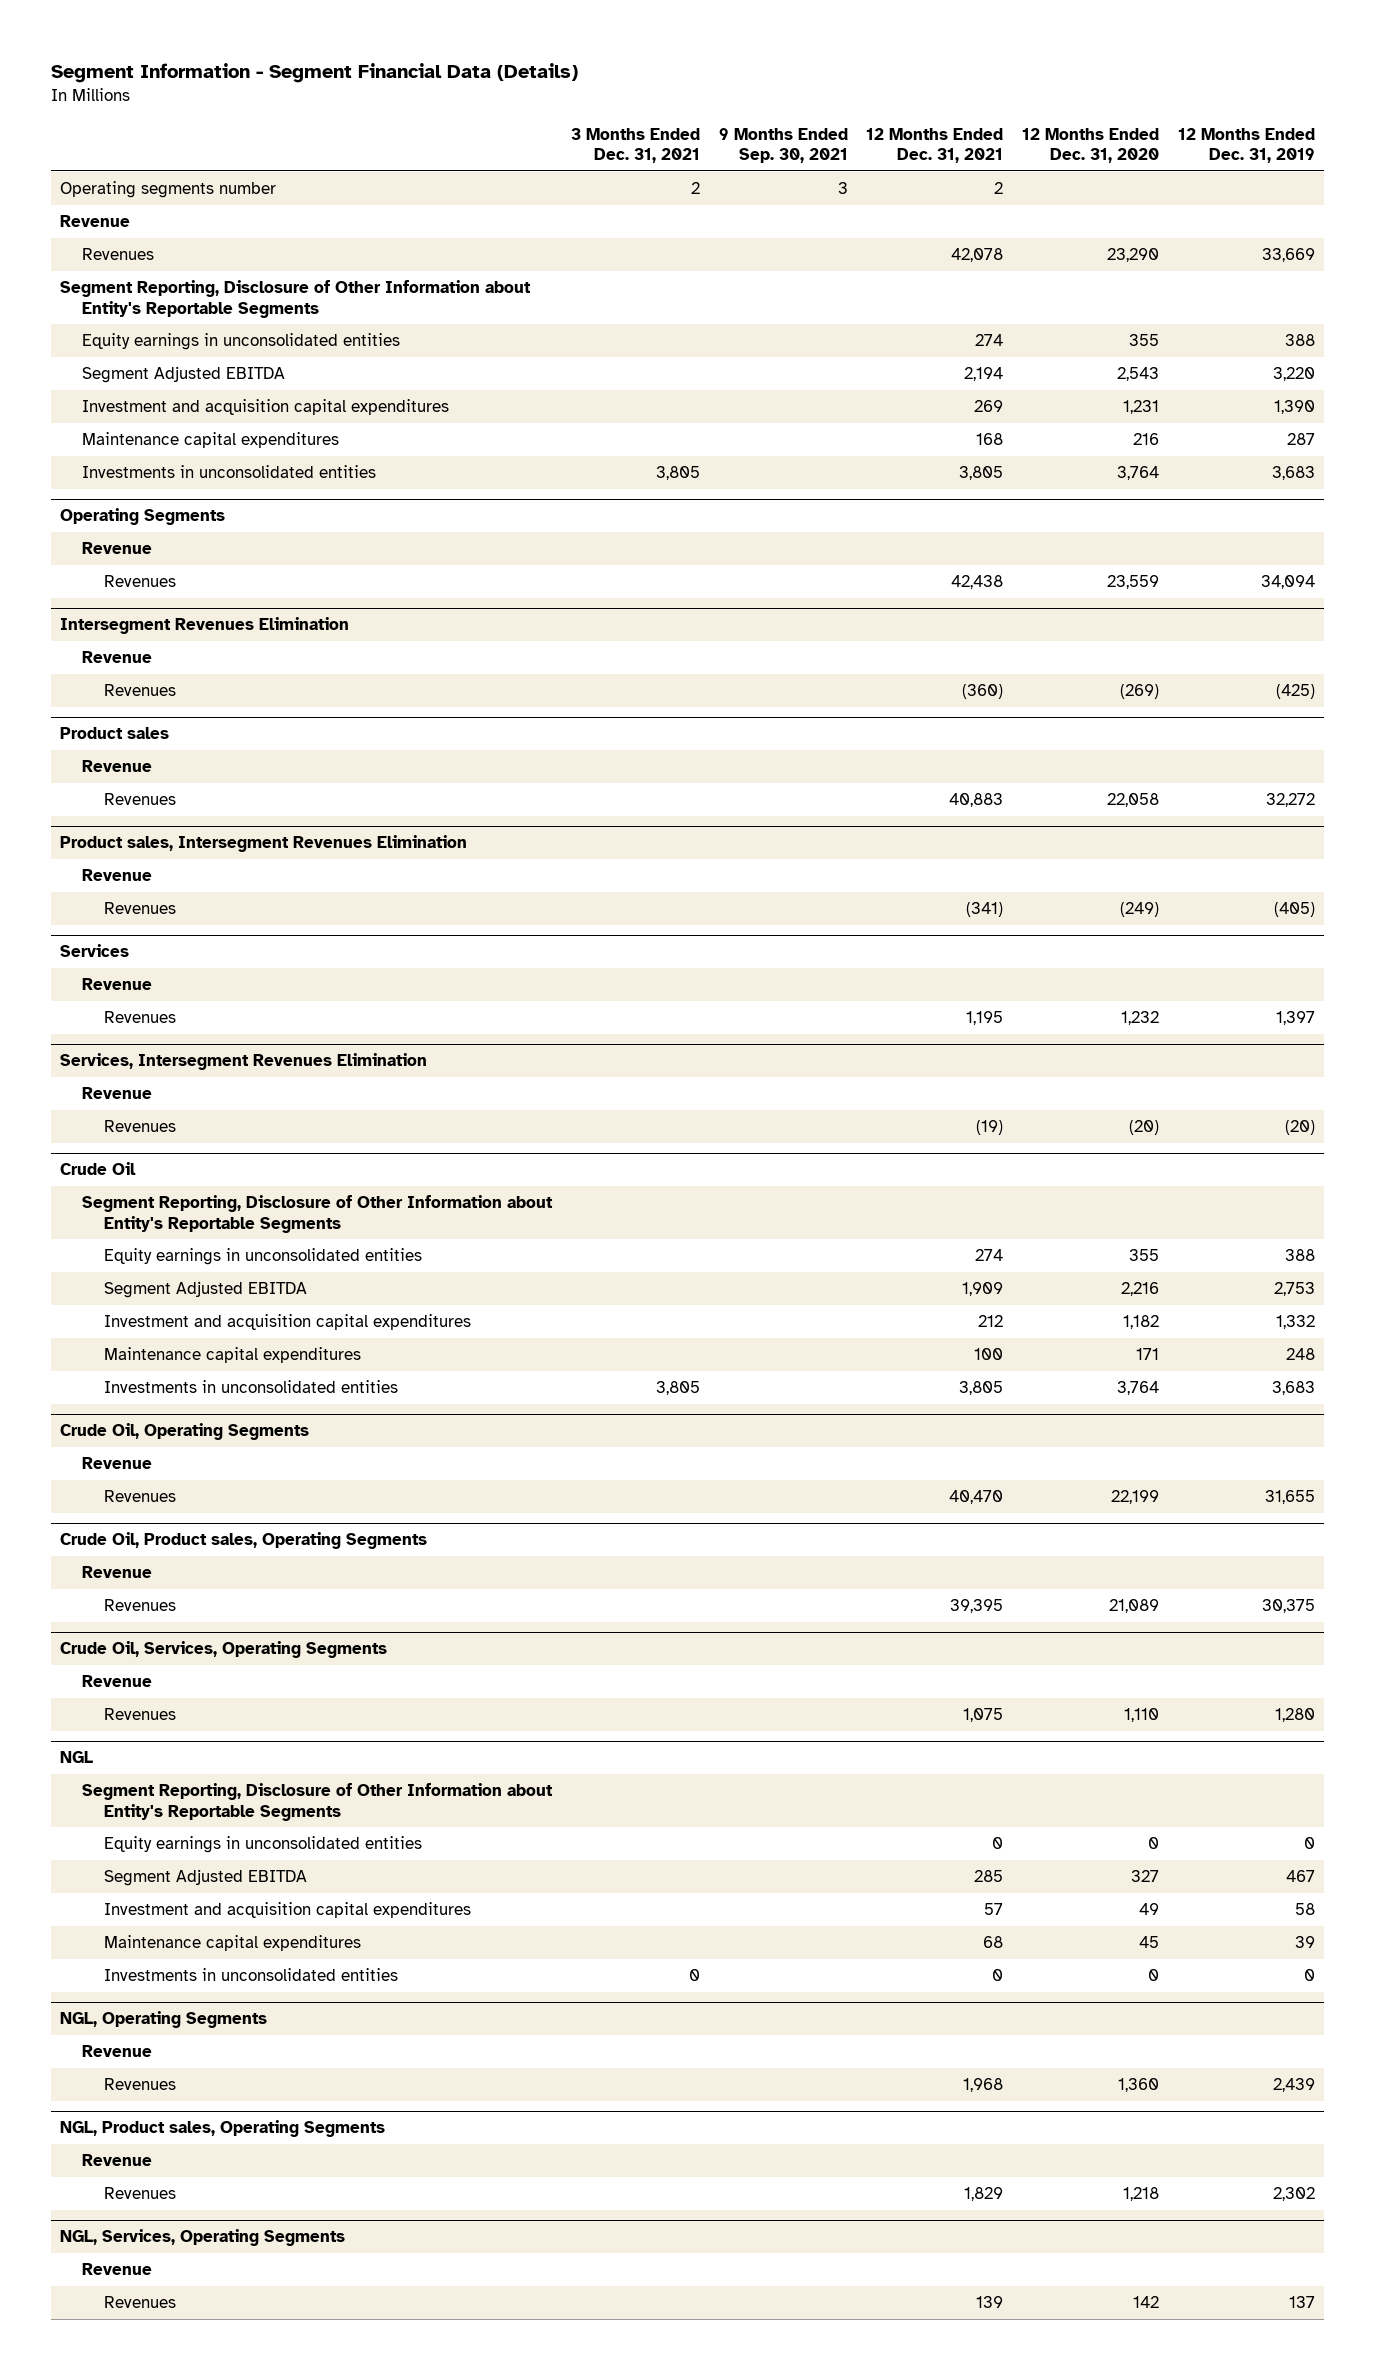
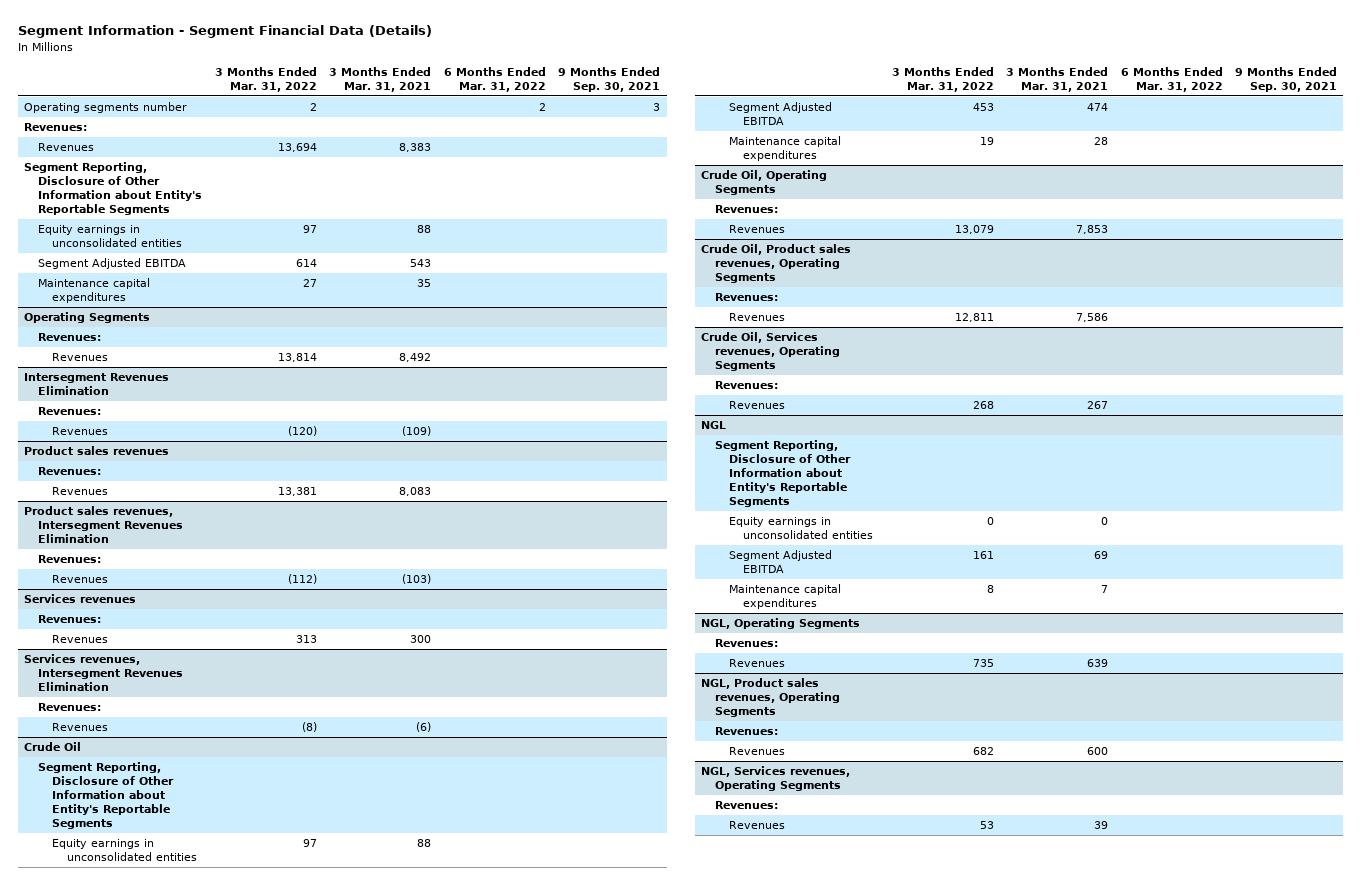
[570,127,700,164] 3 Months Ended Dec. 31, 2021 -> none
[866,127,1004,164] 12 Months Ended Dec. 31, 2021 -> none
[1022,127,1160,164] 12 Months Ended Dec. 31, 2020 -> none
[1177,127,1315,164] 12 Months Ended Dec. 31, 2019 -> none
none -> [214,66,317,92] 3 Months Ended Mar. 31, 2022
none -> [329,66,432,92] 3 Months Ended Mar. 31, 2021
none -> [443,66,546,92] 6 Months Ended Mar. 31, 2022
[60,215,131,228] Revenue -> [24,123,88,132] Revenues:
[82,399,450,416] Investment and acquisition capital expenditures -> none
[82,465,377,479] Investments in unconsolidated entities -> none
[82,542,153,555] Revenue -> [38,333,102,342] Revenues:
[82,651,153,664] Revenue -> [38,407,102,416] Revenues:
[60,727,170,740] Product sales -> [24,446,170,456] Product sales revenues
[82,760,153,773] Revenue -> [38,467,102,476] Revenues:
[60,835,468,853] Product sales, Intersegment Revenues Elimination -> [24,506,184,543] Product sales revenues, Intersegment Revenues Elimination
[82,869,153,882] Revenue -> [38,555,102,564] Revenues:
[60,944,130,958] Services -> [24,594,137,604] Services revenues
[82,978,153,991] Revenue -> [38,615,102,624] Revenues:
[60,1053,428,1071] Services, Intersegment Revenues Elimination -> [24,654,184,691] Services revenues, Intersegment Revenues Elimination
[82,1087,153,1100] Revenue -> [38,703,102,712] Revenues:
[103,1314,471,1331] Investment and acquisition capital expenditures -> none
[103,1380,398,1394] Investments in unconsolidated entities -> none
[82,1457,153,1470] Revenue -> [715,205,779,214] Revenues:
[60,1532,428,1550] Crude Oil, Product sales, Operating Segments -> [700,244,851,283] Crude Oil, Product sales revenues, Operating Segments
[82,1566,153,1579] Revenue -> [715,293,779,302] Revenues:
[60,1641,388,1659] Crude Oil, Services, Operating Segments -> [700,332,841,371] Crude Oil, Services revenues, Operating Segments
[82,1675,153,1688] Revenue -> [715,381,779,390] Revenues:
[103,1902,471,1919] Investment and acquisition capital expenditures -> none
[103,1968,398,1982] Investments in unconsolidated entities -> none
[82,2045,153,2058] Revenue -> [715,639,779,648] Revenues:
[60,2120,386,2138] NGL, Product sales, Operating Segments -> [700,678,841,717] NGL, Product sales revenues, Operating Segments
[82,2154,153,2167] Revenue -> [715,727,779,736] Revenues:
[60,2229,346,2247] NGL, Services, Operating Segments -> [700,766,850,792] NGL, Services revenues, Operating Segments
[82,2263,153,2276] Revenue -> [715,801,779,810] Revenues:

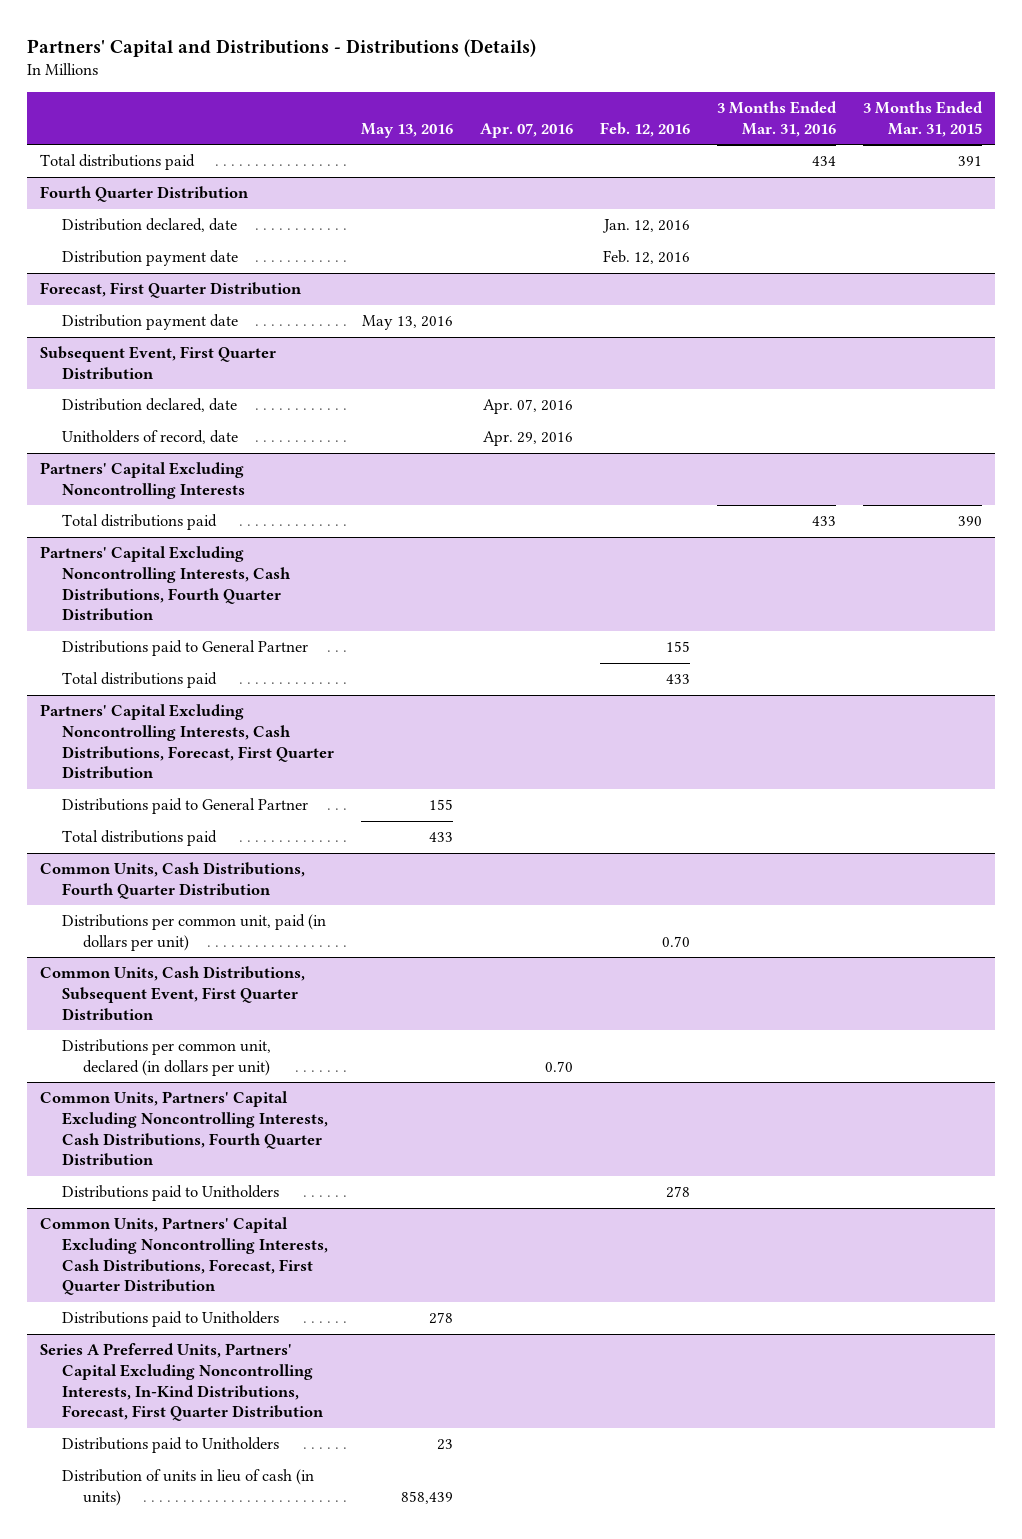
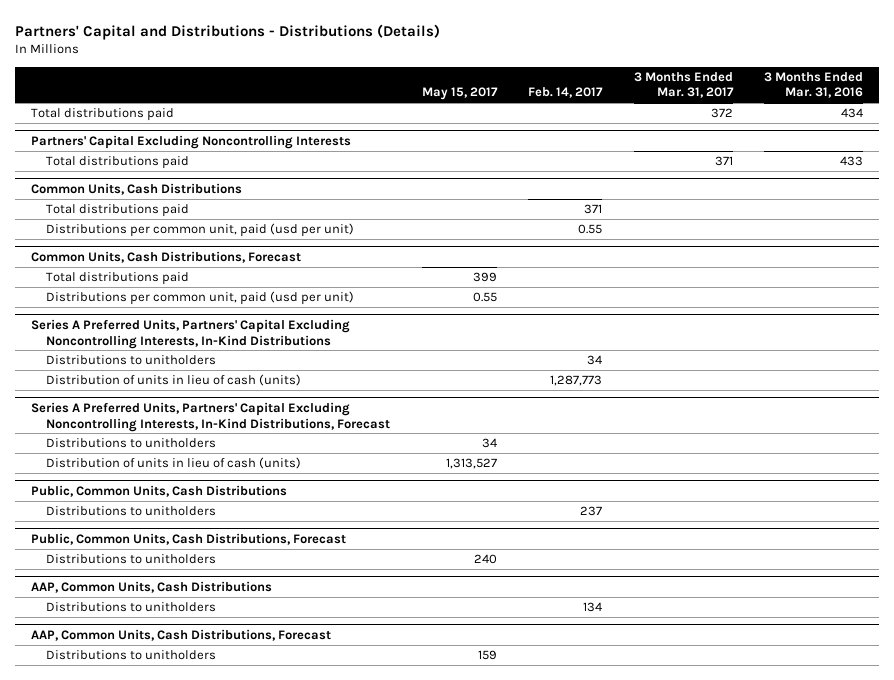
[360,122,453,138] May 13, 2016 -> none
[479,122,573,138] Apr. 07, 2016 -> none
[599,121,690,137] Feb. 12, 2016 -> none
[862,101,983,137] 3 Months Ended Mar. 31, 2015 -> none
none -> [421,87,498,101] May 15, 2017
none -> [528,87,604,99] Feb. 14, 2017
none -> [633,71,734,99] 3 Months Ended Mar. 31, 2017
[40,186,250,203] Fourth Quarter Distribution -> none
[61,218,237,233] Distribution declared, date -> none
[61,250,238,267] Distribution payment date -> none
[40,282,303,299] Forecast, First Quarter Distribution -> none
[61,314,238,331] Distribution payment date -> none
[40,346,277,380] Subsequent Event, First Quarter Distribution -> none
[61,398,237,413] Distribution declared, date -> none
[61,430,238,445] Unitholders of record, date -> none
[40,546,291,622] Partners' Capital Excluding Noncontrolling Interests, Cash Distributions, Fourth Quarter Distribution -> none
[61,640,308,657] Distributions paid to General Partner -> none
[61,672,217,689] Total distributions paid -> none
[40,704,334,780] Partners' Capital Excluding Noncontrolling Interests, Cash Distributions, Forecast, First Quarter Distribution -> none
[61,798,308,815] Distributions paid to General Partner -> none
[61,830,217,847] Total distributions paid -> none
[40,966,306,1021] Common Units, Cash Distributions, Subsequent Event, First Quarter Distribution -> none
[61,1039,271,1076] Distributions per common unit, declared (in dollars per unit) -> none
[40,1091,328,1167] Common Units, Partners' Capital Excluding Noncontrolling Interests, Cash Distributions, Fourth Quarter Distribution -> none
[61,1185,279,1202] Distributions paid to Unitholders -> none
[61,1311,279,1328] Distributions paid to Unitholders -> none
[40,862,306,899] Common Units, Cash Distributions, Fourth Quarter Distribution -> [30,183,242,196] Common Units, Cash Distributions
none -> [46,204,190,218] Total distributions paid
[61,914,326,951] Distributions per common unit, paid (in dollars per unit) -> [46,223,355,238] Distributions per common unit, paid (usd per unit)
[40,1217,328,1296] Common Units, Partners' Capital Excluding Noncontrolling Interests, Cash Distributions, Forecast, First Quarter Distribution -> [30,251,301,264] Common Units, Cash Distributions, Forecast
none -> [46,272,190,286] Total distributions paid
none -> [46,291,355,306] Distributions per common unit, paid (usd per unit)
none -> [30,319,350,349] Series A Preferred Units, Partners' Capital Excluding Noncontrolling Interests, In-Kind Distributions
none -> [46,355,217,366] Distributions to unitholders
none -> [46,374,302,387] Distribution of units in lieu of cash (units)
[40,1343,324,1422] Series A Preferred Units, Partners' Capital Excluding Noncontrolling Interests, In-Kind Distributions, Forecast, First Quarter Distribution -> [30,402,391,432] Series A Preferred Units, Partners' Capital Excluding Noncontrolling Interests, In-Kind Distributions, Forecast
[61,1437,279,1454] Distributions paid to Unitholders -> [46,438,217,449] Distributions to unitholders
[61,1469,314,1506] Distribution of units in lieu of cash (in units) -> [46,457,302,470] Distribution of units in lieu of cash (units)
none -> [30,485,287,498] Public, Common Units, Cash Distributions
none -> [46,506,217,517] Distributions to unitholders
none -> [30,533,346,546] Public, Common Units, Cash Distributions, Forecast
none -> [46,554,217,565] Distributions to unitholders
none -> [30,581,272,594] AAP, Common Units, Cash Distributions
none -> [46,602,217,613] Distributions to unitholders
none -> [30,629,331,642] AAP, Common Units, Cash Distributions, Forecast
none -> [46,650,217,661] Distributions to unitholders

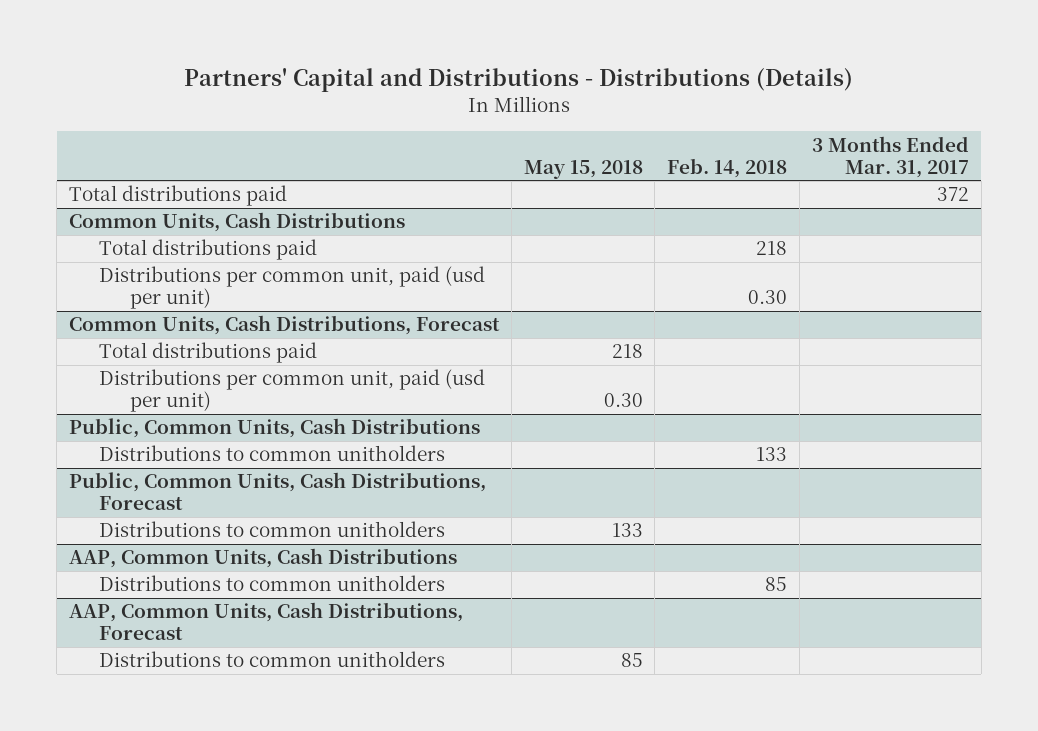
[421,87,498,101] May 15, 2017 -> none
[528,87,604,99] Feb. 14, 2017 -> none
[764,71,864,99] 3 Months Ended Mar. 31, 2016 -> none
none -> [523,159,643,179] May 15, 2018
none -> [667,157,788,178] Feb. 14, 2018
[30,135,351,150] Partners' Capital Excluding Noncontrolling Interests -> none
[46,156,190,170] Total distributions paid -> none
[30,319,350,349] Series A Preferred Units, Partners' Capital Excluding Noncontrolling Interests, In-Kind Distributions -> none
[46,355,217,366] Distributions to unitholders -> none
[46,374,302,387] Distribution of units in lieu of cash (units) -> none
[30,402,391,432] Series A Preferred Units, Partners' Capital Excluding Noncontrolling Interests, In-Kind Distributions, Forecast -> none
[46,438,217,449] Distributions to unitholders -> none
[46,457,302,470] Distribution of units in lieu of cash (units) -> none
[46,506,217,517] Distributions to unitholders -> [99,445,446,462] Distributions to common unitholders
[46,554,217,565] Distributions to unitholders -> [99,521,446,538] Distributions to common unitholders
[46,602,217,613] Distributions to unitholders -> [99,575,446,592] Distributions to common unitholders
[46,650,217,661] Distributions to unitholders -> [99,651,446,668] Distributions to common unitholders

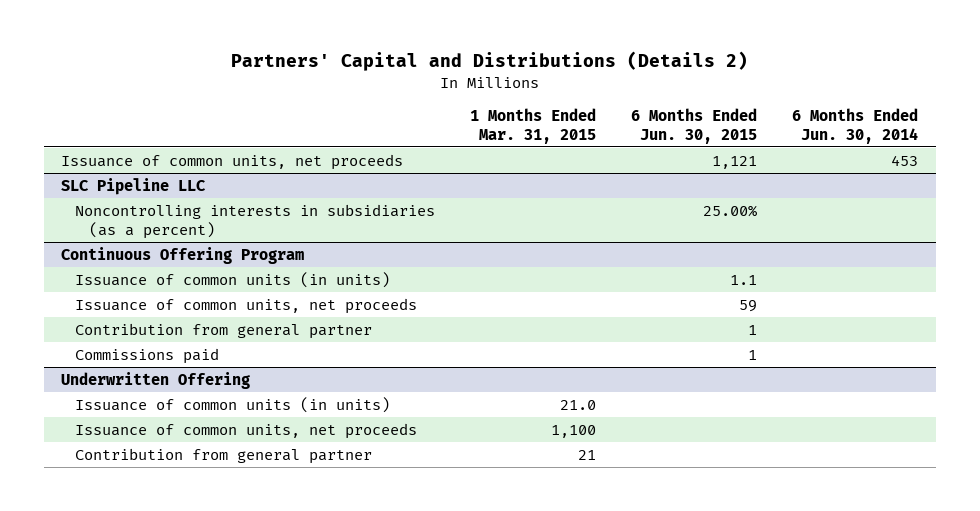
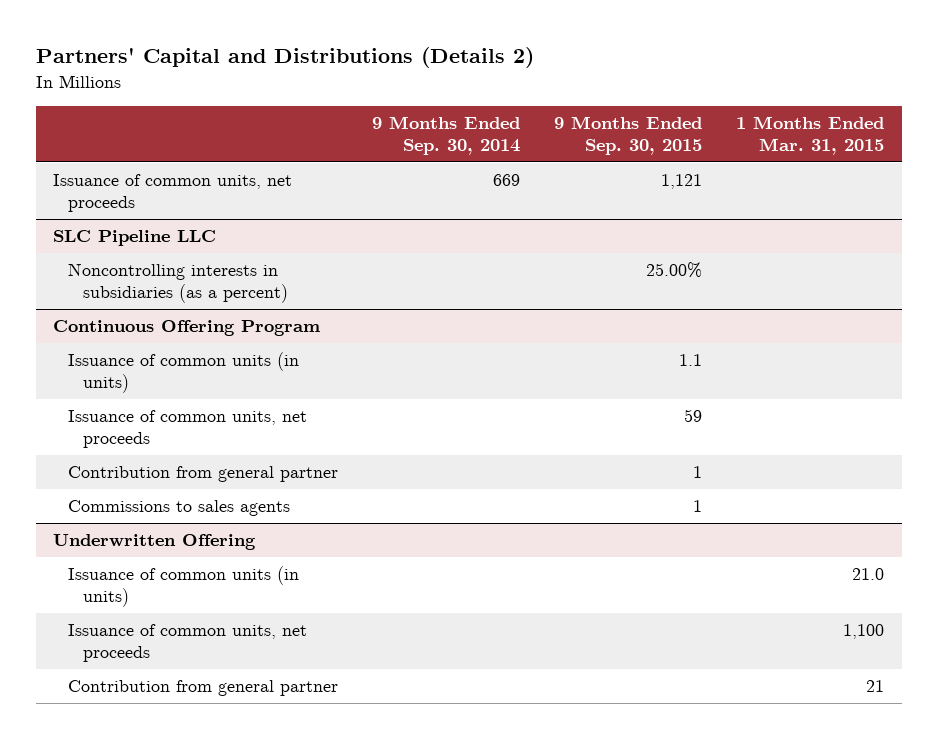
[631,107,758,144] 6 Months Ended Jun. 30, 2015 -> none
[792,107,919,144] 6 Months Ended Jun. 30, 2014 -> none
none -> [372,115,521,155] 9 Months Ended Sep. 30, 2014
none -> [554,115,703,155] 9 Months Ended Sep. 30, 2015
[75,347,220,364] Commissions paid -> [67,500,290,517] Commissions to sales agents

